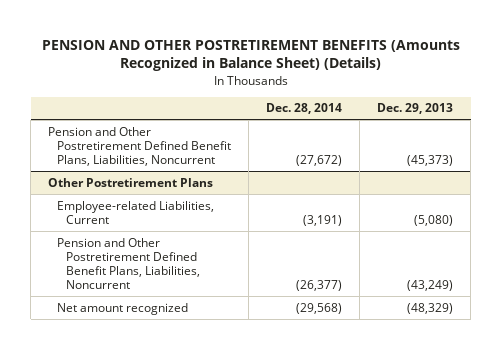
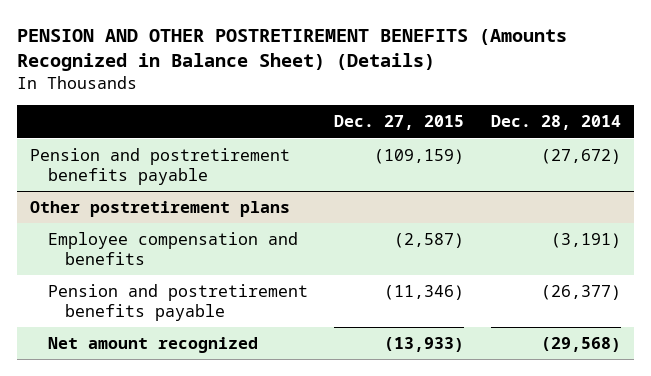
[377,103,454,115] Dec. 29, 2013 -> none
none -> [334,115,465,131] Dec. 27, 2015
[48,126,232,166] Pension and Other Postretirement Defined Benefit Plans, Liabilities, Noncurrent -> [30,147,291,186] Pension and postretirement benefits payable
[48,177,214,187] Other Postretirement Plans -> [30,200,291,217] Other postretirement plans
[57,200,215,224] Employee-related Liabilities, Current -> [47,231,298,266] Employee compensation and benefits
[57,237,201,289] Pension and Other Postretirement Defined Benefit Plans, Liabilities, Noncurrent -> [47,283,308,322] Pension and postretirement benefits payable

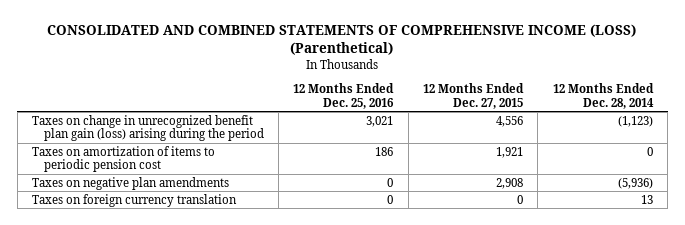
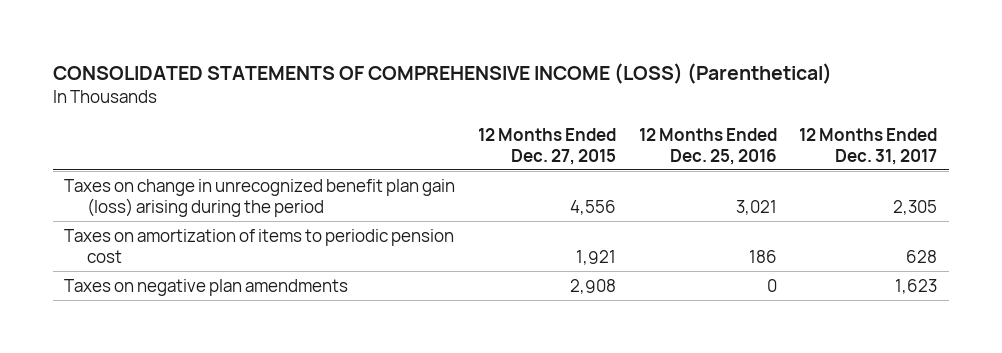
[47,24,637,56] CONSOLIDATED AND COMBINED STATEMENTS OF COMPREHENSIVE INCOME (LOSS) (Parenthetical) -> [53,62,833,84] CONSOLIDATED STATEMENTS OF COMPREHENSIVE INCOME (LOSS) (Parenthetical)
[552,83,654,109] 12 Months Ended Dec. 28, 2014 -> none
none -> [799,127,938,165] 12 Months Ended Dec. 31, 2017
[32,193,238,207] Taxes on foreign currency translation -> none

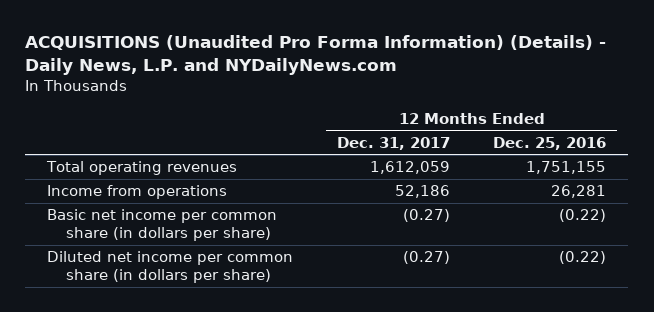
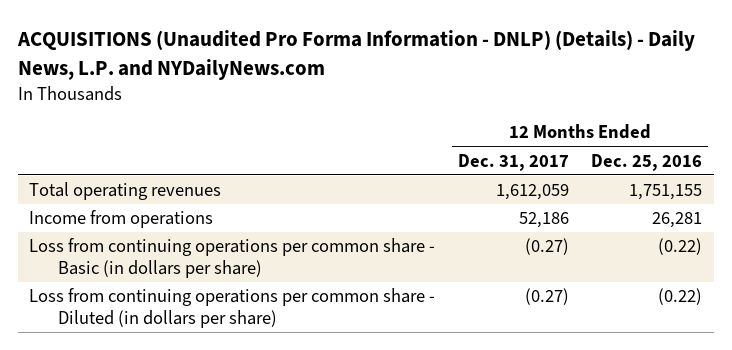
[25,35,607,76] ACQUISITIONS (Unaudited Pro Forma Information) (Details) - Daily News, L.P. and NYDailyNews.com -> [16,30,695,80] ACQUISITIONS (Unaudited Pro Forma Information - DNLP) (Details) - Daily News, L.P. and NYDailyNews.com
[47,209,278,242] Basic net income per common share (in dollars per share) -> [29,238,436,279] Loss from continuing operations per common share - Basic (in dollars per share)
[47,251,294,284] Diluted net income per common share (in dollars per share) -> [29,288,436,329] Loss from continuing operations per common share - Diluted (in dollars per share)

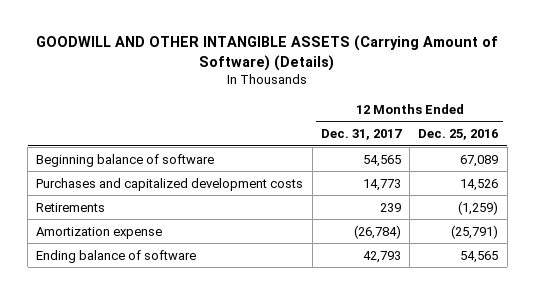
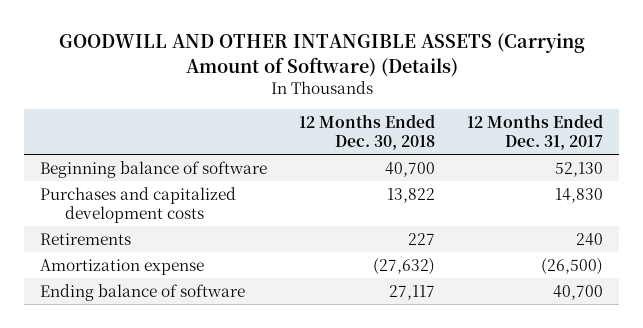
[418,129,499,141] Dec. 25, 2016 -> none
none -> [299,113,436,151] 12 Months Ended Dec. 30, 2018
[362,154,401,167] 54,565 -> [555,161,604,177] 52,130
[362,178,401,191] 14,773 -> [555,187,604,203] 14,830
[379,202,401,212] 239 -> [576,232,604,246] 240
[353,224,401,239] (26,784) -> [541,257,604,275] (26,500)
[362,250,401,263] 42,793 -> [553,284,604,300] 40,700

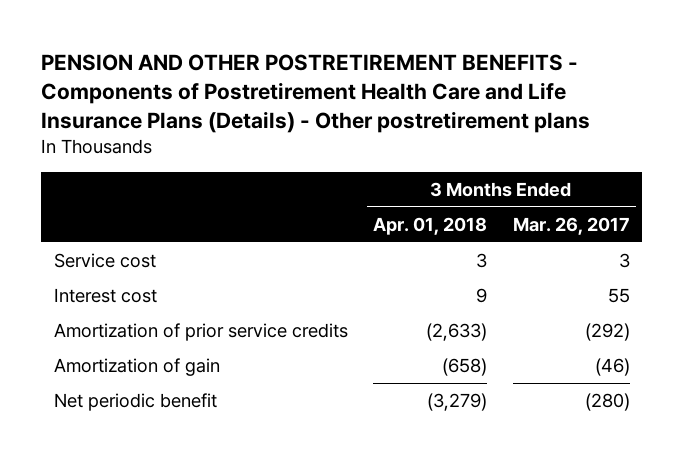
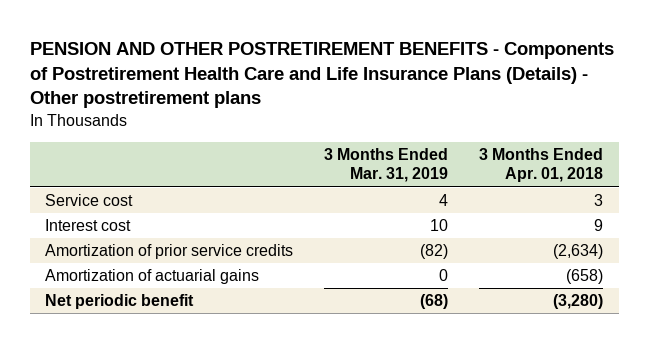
[512,216,630,235] Mar. 26, 2017 -> none
none -> [324,148,449,183] 3 Months Ended Mar. 31, 2019
[426,323,488,342] (2,633) -> [553,244,604,260] (2,634)
[53,358,220,377] Amortization of gain -> [45,269,260,285] Amortization of actuarial gains
[427,393,488,412] (3,279) -> [553,294,604,310] (3,280)

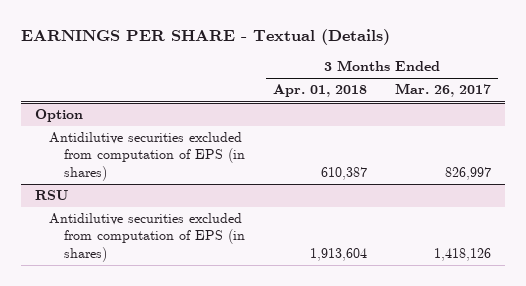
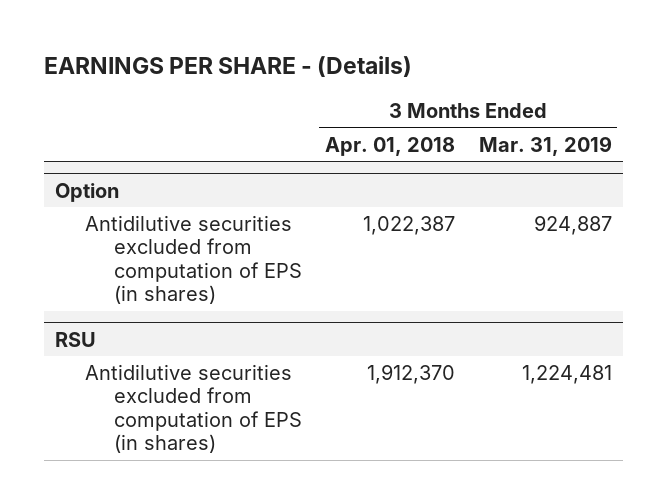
[20,29,390,46] EARNINGS PER SHARE - Textual (Details) -> [43,56,412,78] EARNINGS PER SHARE - (Details)
[394,83,491,98] Mar. 26, 2017 -> none
none -> [478,135,612,156] Mar. 31, 2019
[320,166,367,180] 610,387 -> [363,215,456,235] 1,022,387
[309,247,367,261] 1,913,604 -> [367,363,456,384] 1,912,370

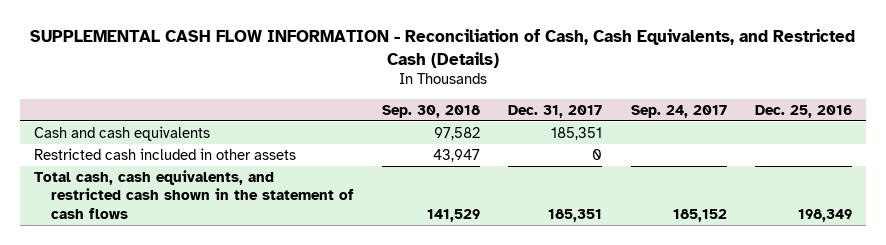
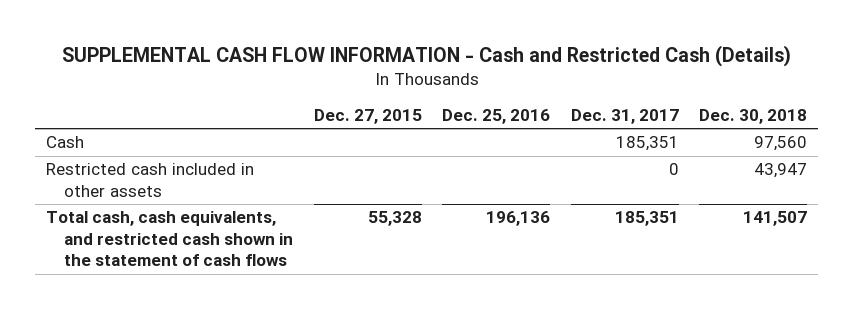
[29,29,855,68] SUPPLEMENTAL CASH FLOW INFORMATION - Reconciliation of Cash, Cash Equivalents, and Restricted Cash (Details) -> [61,44,791,67] SUPPLEMENTAL CASH FLOW INFORMATION - Cash and Restricted Cash (Details)
[382,104,481,118] Sep. 30, 2018 -> none
[630,104,727,118] Sep. 24, 2017 -> none
none -> [313,108,422,124] Dec. 27, 2015
none -> [699,108,808,124] Dec. 30, 2018
[33,125,210,141] Cash and cash equivalents -> [45,136,84,149] Cash
[797,208,852,222] 198,349 -> [486,211,551,227] 196,136

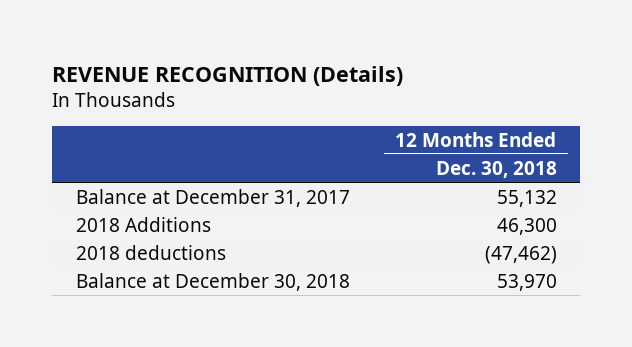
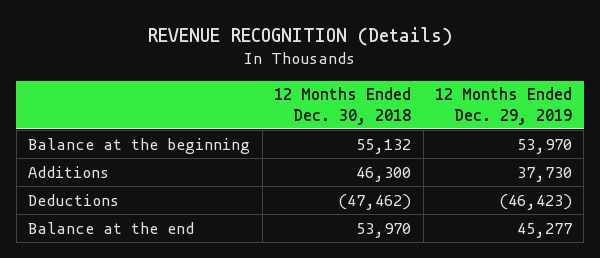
none -> [435,87,573,125] 12 Months Ended Dec. 29, 2019
[75,188,350,207] Balance at December 31, 2017 -> [28,137,251,154] Balance at the beginning
[75,216,211,232] 2018 Additions -> [28,165,110,178] Additions
[75,244,226,260] 2018 deductions -> [28,193,120,206] Deductions
[75,272,350,291] Balance at December 30, 2018 -> [28,221,195,234] Balance at the end

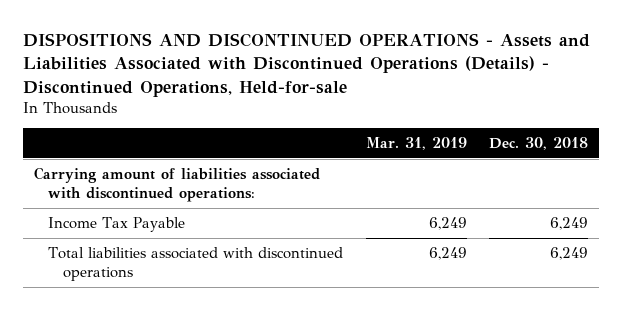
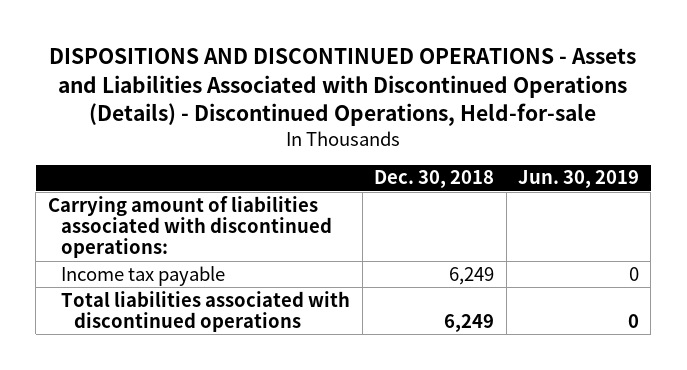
[365,137,467,151] Mar. 31, 2019 -> none
none -> [518,170,640,189] Jun. 30, 2019
[48,216,186,232] Income Tax Payable -> [61,265,226,286] Income tax payable

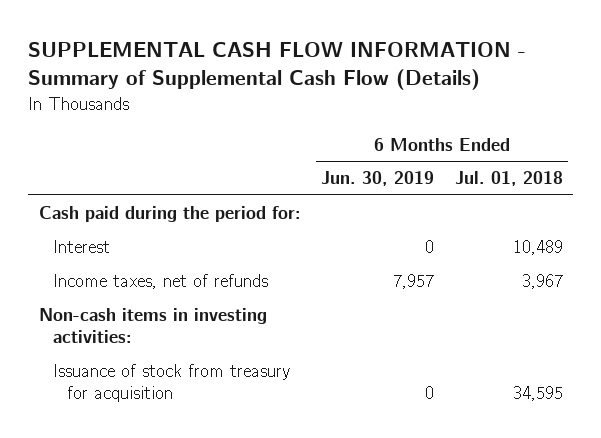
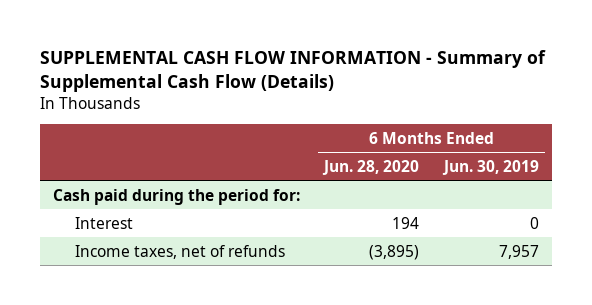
[454,171,563,187] Jul. 01, 2018 -> none
none -> [322,159,420,175] Jun. 28, 2020
[38,308,267,344] Non-cash items in investing activities: -> none
[52,364,290,403] Issuance of stock from treasury for acquisition -> none

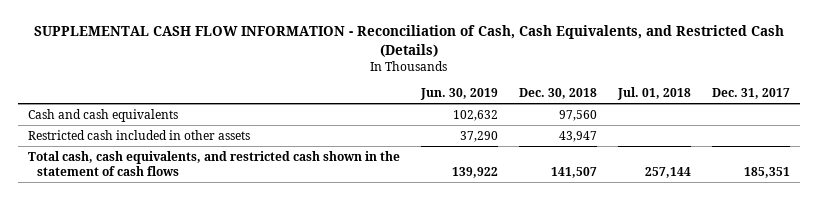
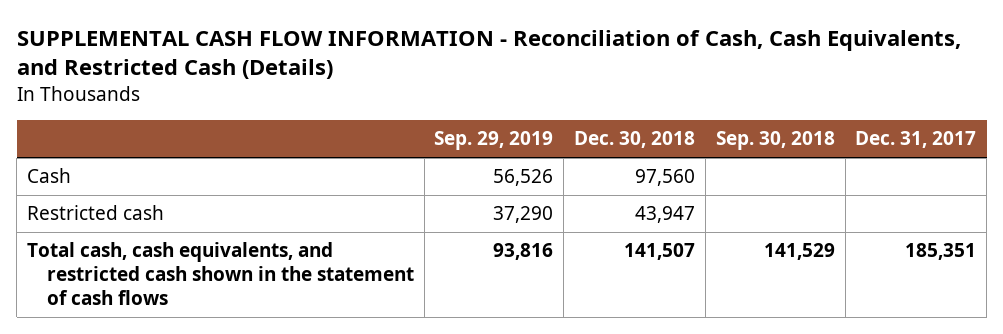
[420,88,499,101] Jun. 30, 2019 -> none
[617,87,692,101] Jul. 01, 2018 -> none
none -> [434,131,554,151] Sep. 29, 2019
none -> [715,131,835,151] Sep. 30, 2018
[28,108,179,122] Cash and cash equivalents -> [26,168,71,184] Cash
[28,129,251,140] Restricted cash included in other assets -> [26,205,164,221] Restricted cash

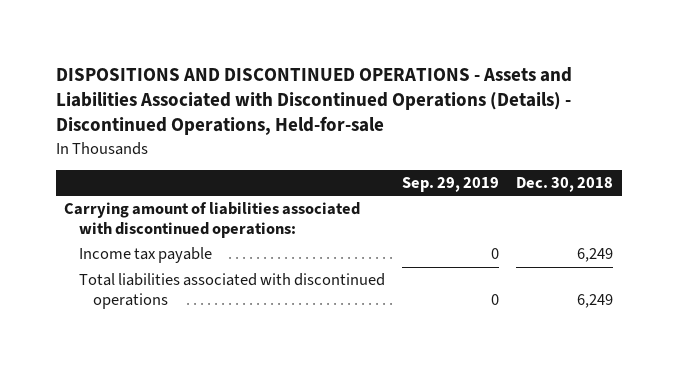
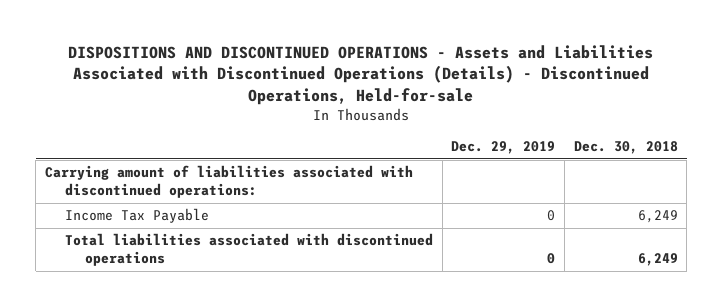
[401,176,499,192] Sep. 29, 2019 -> none
none -> [451,141,556,155] Dec. 29, 2019
[78,247,212,264] Income tax payable -> [65,208,210,224] Income Tax Payable

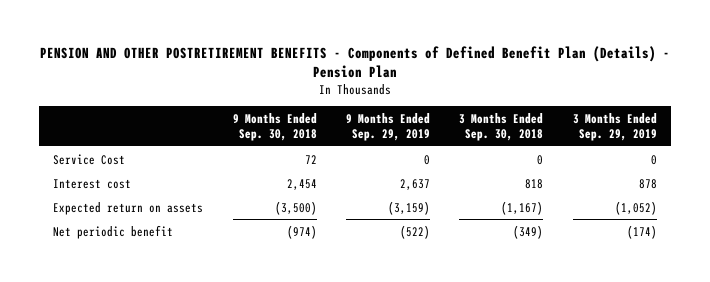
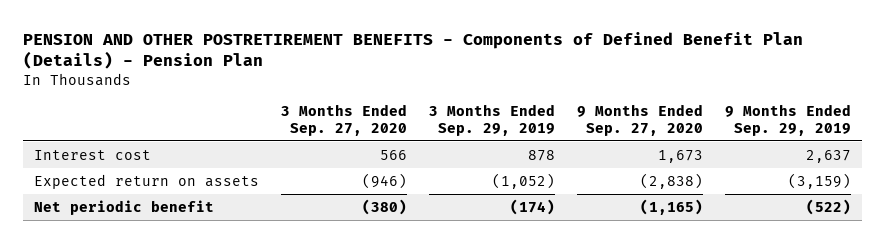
[232,112,317,141] 9 Months Ended Sep. 30, 2018 -> none
[459,112,544,141] 3 Months Ended Sep. 30, 2018 -> none
none -> [280,104,407,136] 3 Months Ended Sep. 27, 2020
none -> [576,104,703,136] 9 Months Ended Sep. 27, 2020
[53,153,126,165] Service Cost -> none

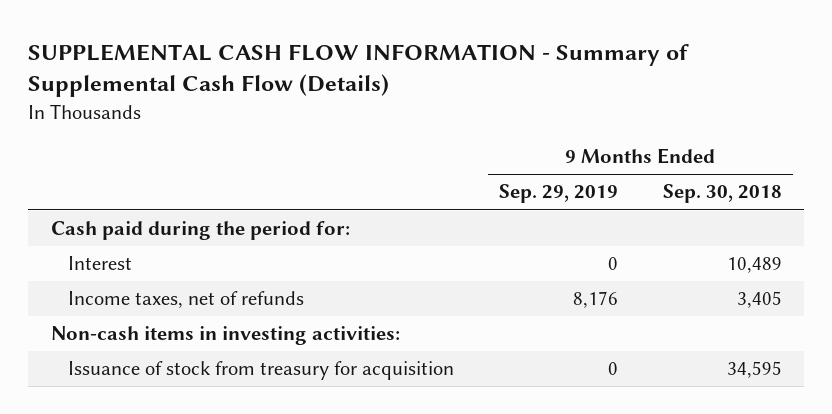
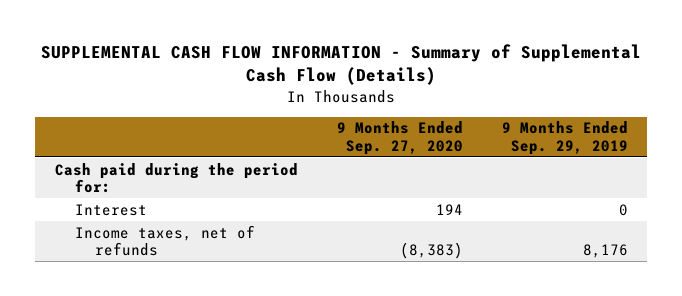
[662,184,782,204] Sep. 30, 2018 -> none
none -> [336,121,463,155] 9 Months Ended Sep. 27, 2020
[50,326,400,346] Non-cash items in investing activities: -> none
[68,361,455,381] Issuance of stock from treasury for acquisition -> none

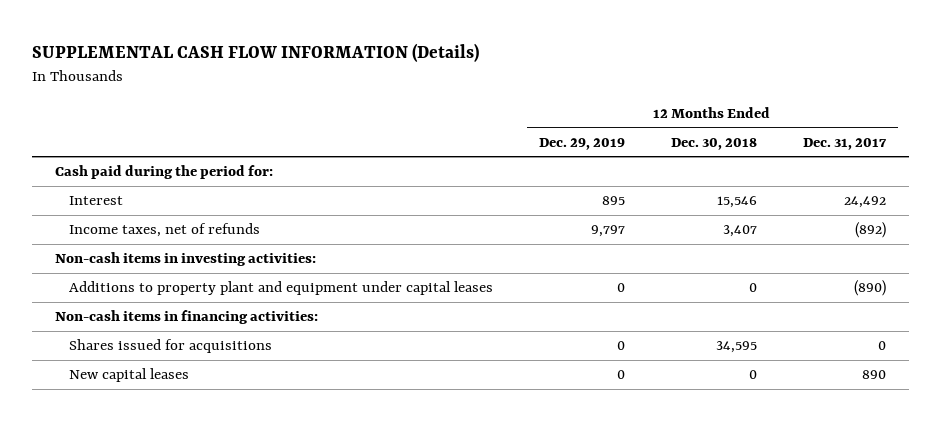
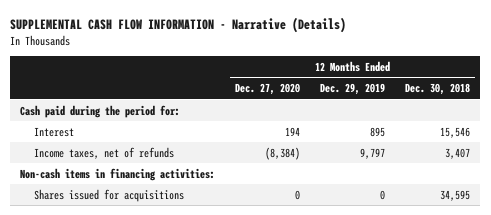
[31,43,479,63] SUPPLEMENTAL CASH FLOW INFORMATION (Details) -> [10,16,347,33] SUPPLEMENTAL CASH FLOW INFORMATION - Narrative (Details)
[803,137,888,150] Dec. 31, 2017 -> none
none -> [235,83,301,96] Dec. 27, 2020
[55,252,317,267] Non-cash items in investing activities: -> none
[68,281,493,296] Additions to property plant and equipment under capital leases -> none
[68,368,189,383] New capital leases -> none

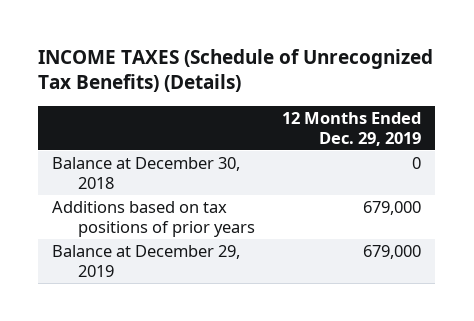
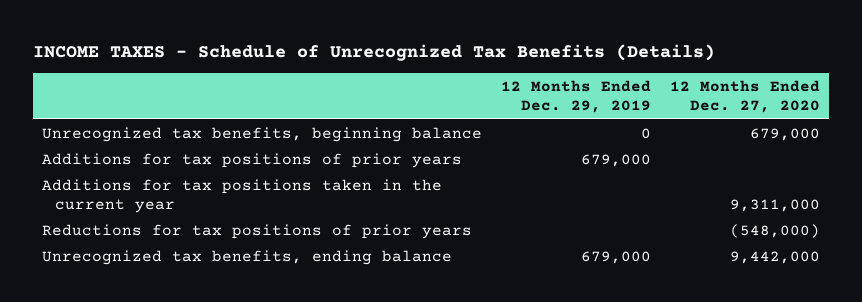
[38,48,434,93] INCOME TAXES (Schedule of Unrecognized Tax Benefits) (Details) -> [32,44,715,62] INCOME TAXES - Schedule of Unrecognized Tax Benefits (Details)
none -> [669,80,820,114] 12 Months Ended Dec. 27, 2020
[52,157,241,189] Balance at December 30, 2018 -> [42,126,483,142] Unrecognized tax benefits, beginning balance
[52,201,255,237] Additions based on tax positions of prior years -> [42,152,463,168] Additions for tax positions of prior years
none -> [42,178,443,213] Additions for tax positions taken in the current year
none -> [42,223,473,239] Reductions for tax positions of prior years
[52,245,241,277] Balance at December 29, 2019 -> [42,249,453,265] Unrecognized tax benefits, ending balance

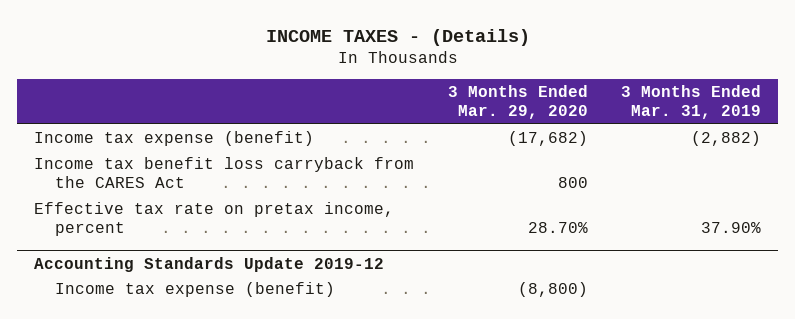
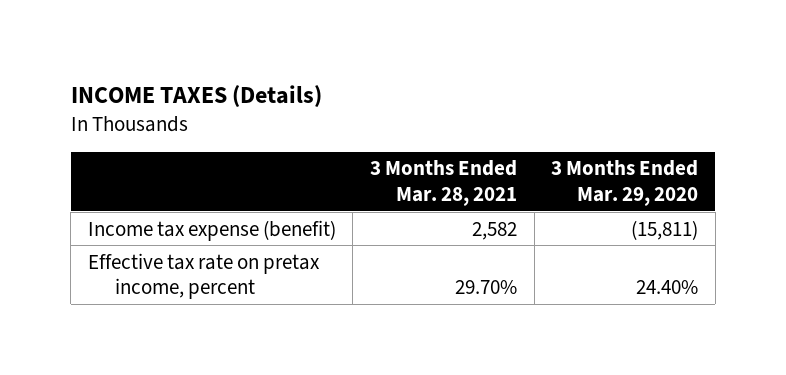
[265,28,530,46] INCOME TAXES - (Details) -> [70,84,322,107] INCOME TAXES (Details)
[621,85,762,119] 3 Months Ended Mar. 31, 2019 -> none
none -> [369,160,517,206] 3 Months Ended Mar. 28, 2021
[33,157,414,188] Income tax benefit loss carryback from the CARES Act -> none
[33,256,384,272] Accounting Standards Update 2019-12 -> none
[54,282,335,298] Income tax expense (benefit) -> none
[507,131,588,147] (17,682) -> [631,219,699,240] (15,811)
[527,221,588,233] 28.70% -> [636,280,699,295] 24.40%

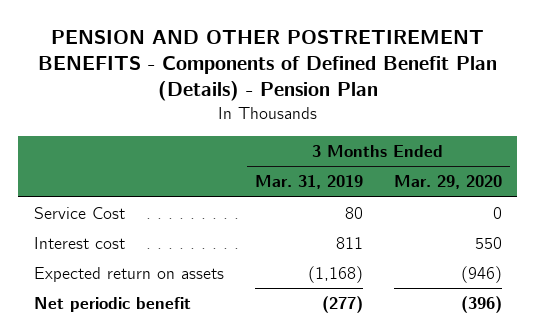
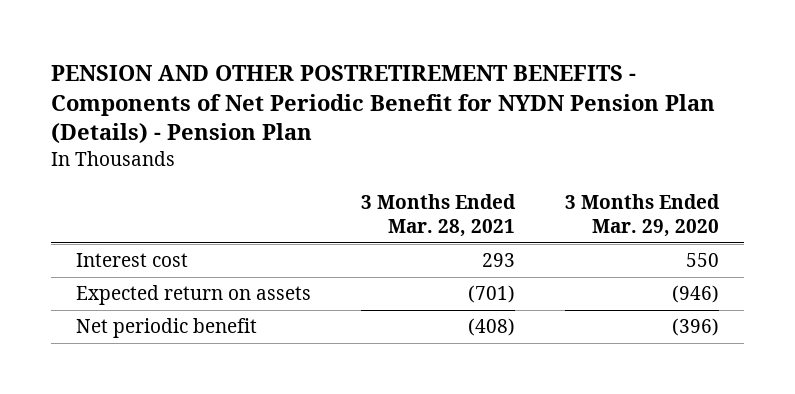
[37,30,497,102] PENSION AND OTHER POSTRETIREMENT BENEFITS - Components of Defined Benefit Plan (Details) - Pension Plan -> [51,64,716,145] PENSION AND OTHER POSTRETIREMENT BENEFITS - Components of Net Periodic Benefit for NYDN Pension Plan (Details) - Pension Plan
[254,175,363,190] Mar. 31, 2019 -> none
none -> [360,193,516,238] 3 Months Ended Mar. 28, 2021
[33,207,125,220] Service Cost -> none

